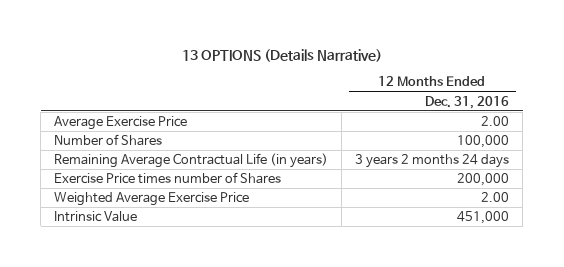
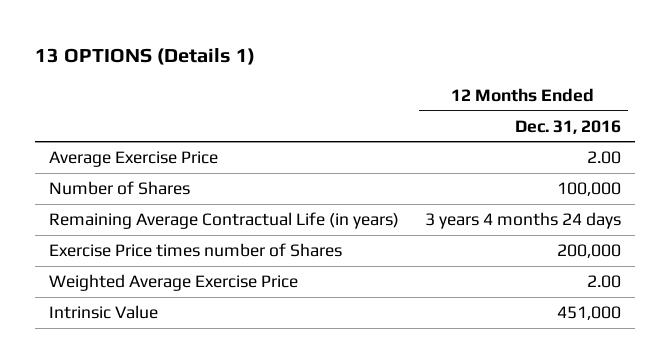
[181,48,382,62] 13 OPTIONS (Details Narrative) -> [35,48,256,66] 13 OPTIONS (Details 1)
[355,154,510,169] 3 years 2 months 24 days -> [425,212,622,230] 3 years 4 months 24 days

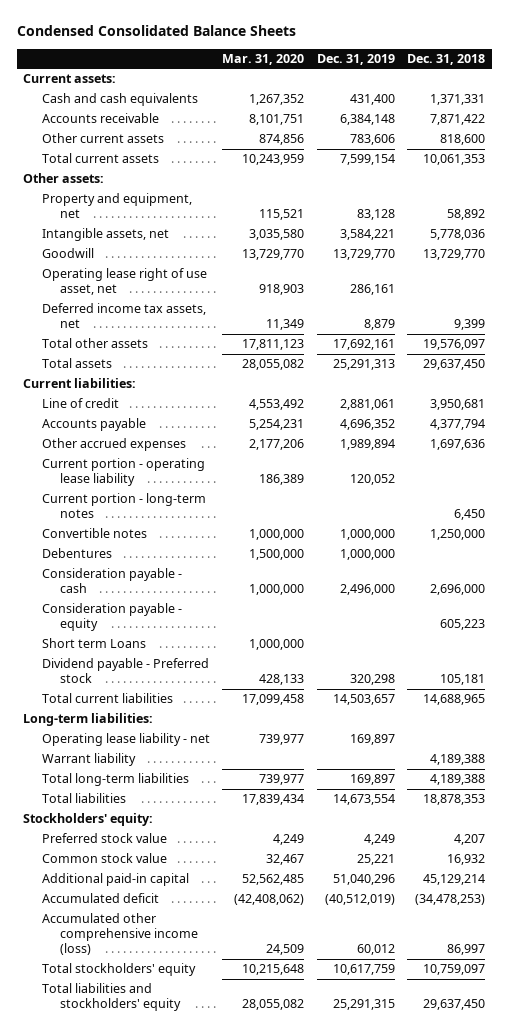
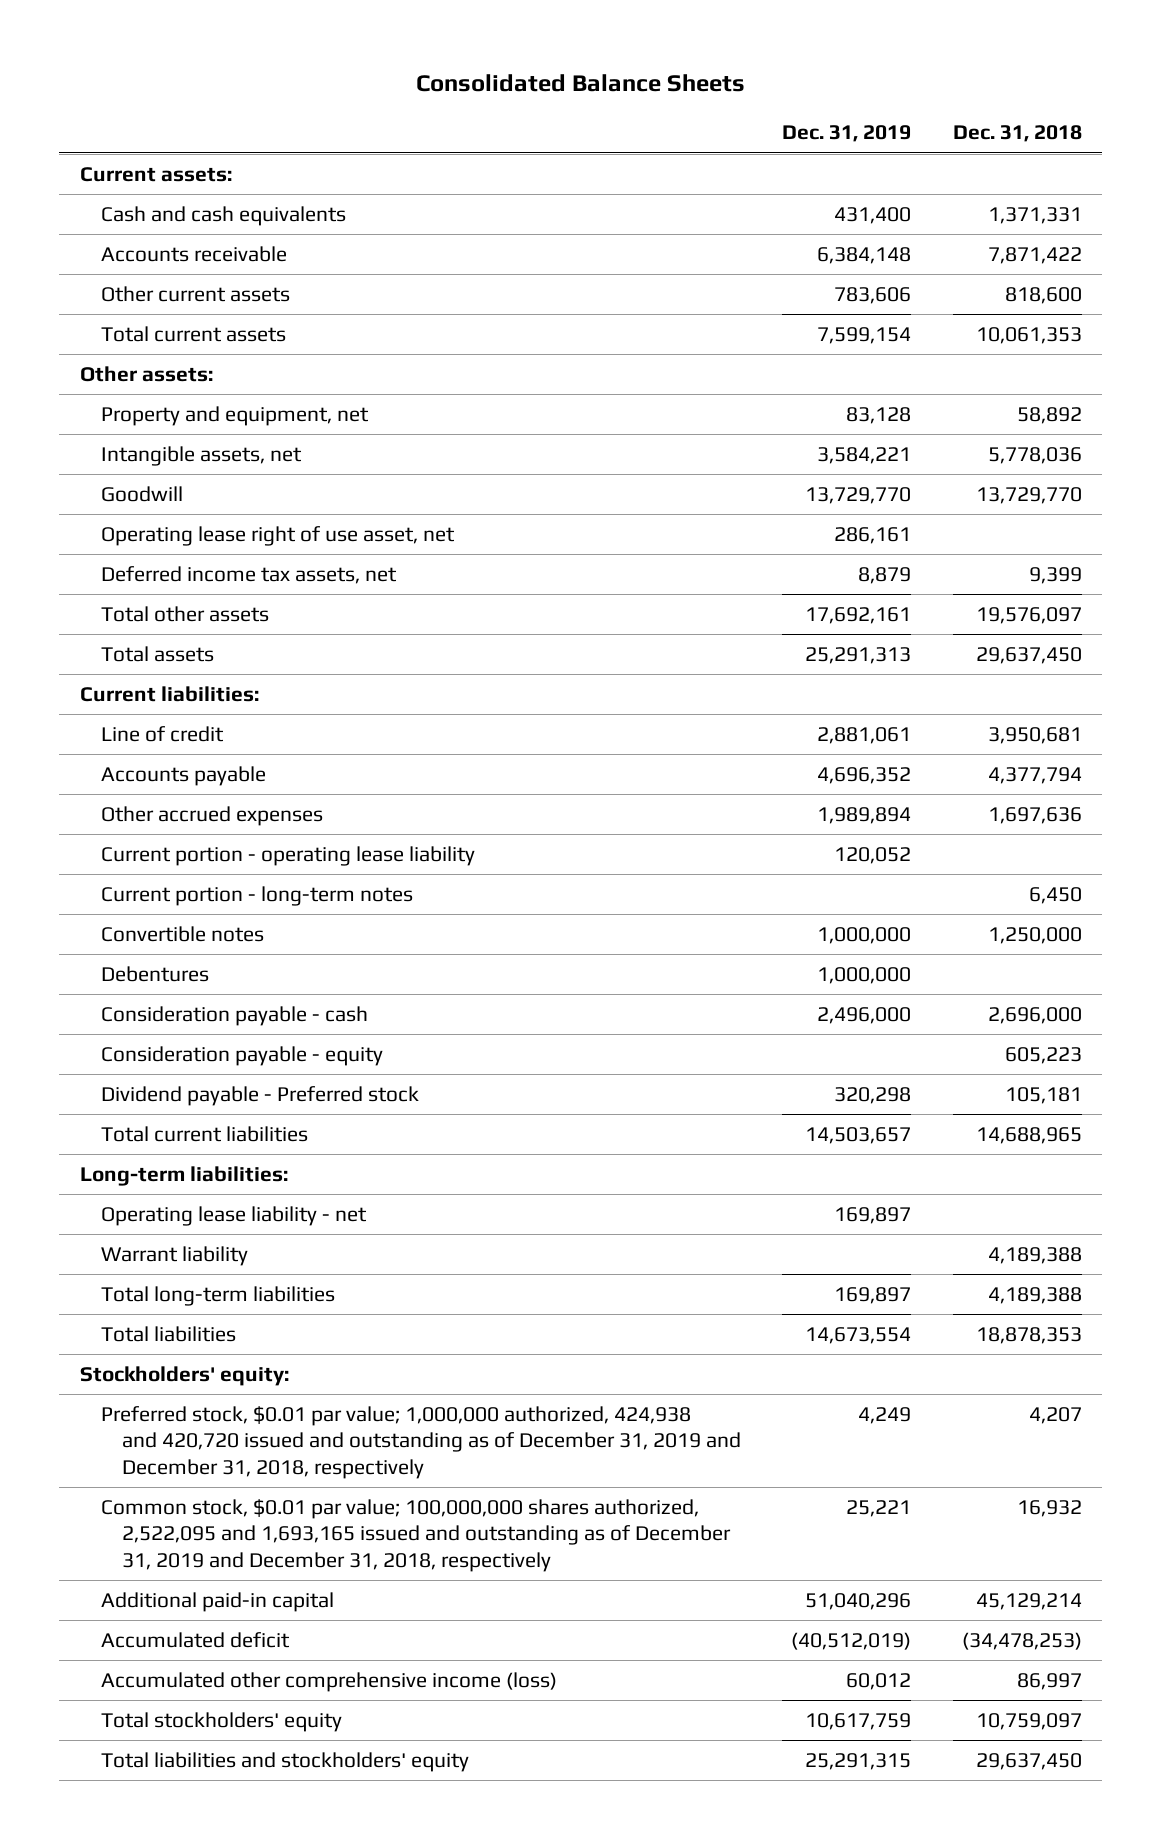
[16,25,296,37] Condensed Consolidated Balance Sheets -> [415,74,745,93] Consolidated Balance Sheets
[222,53,305,65] Mar. 31, 2020 -> none
[41,638,146,649] Short term Loans -> none
[41,833,167,844] Preferred stock value -> [100,1405,741,1479] Preferred stock, $0.01 par value; 1,000,000 authorized, 424,938 and 420,720 issued and outstanding as of December 31, 2019 and December 31, 2018, respectively
[41,853,167,864] Common stock value -> [100,1498,731,1572] Common stock, $0.01 par value; 100,000,000 shares authorized, 2,522,095 and 1,693,165 issued and outstanding as of December 31, 2019 and December 31, 2018, respectively

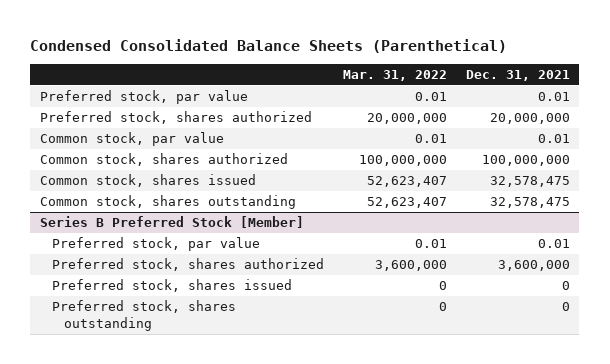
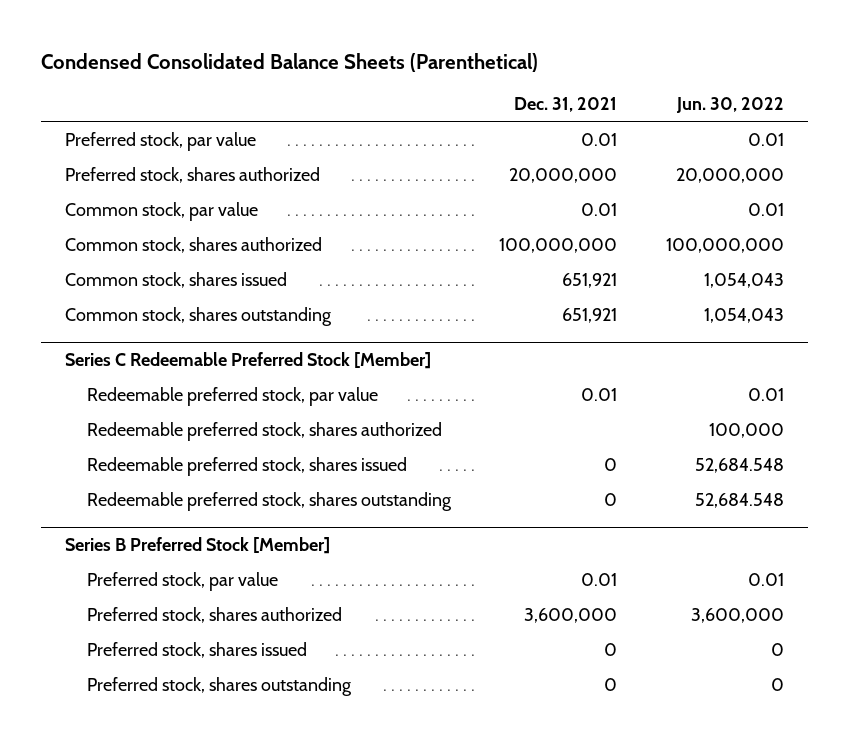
[342,70,447,82] Mar. 31, 2022 -> none
none -> [675,97,784,114] Jun. 30, 2022
[489,176,570,188] 32,578,475 -> [562,272,618,288] 651,921
[489,197,570,209] 32,578,475 -> [562,307,618,323] 651,921
none -> [65,352,432,370] Series C Redeemable Preferred Stock [Member]
none -> [86,386,378,406] Redeemable preferred stock, par value
none -> [86,421,442,441] Redeemable preferred stock, shares authorized
none -> [86,456,407,476] Redeemable preferred stock, shares issued
none -> [86,491,452,511] Redeemable preferred stock, shares outstanding

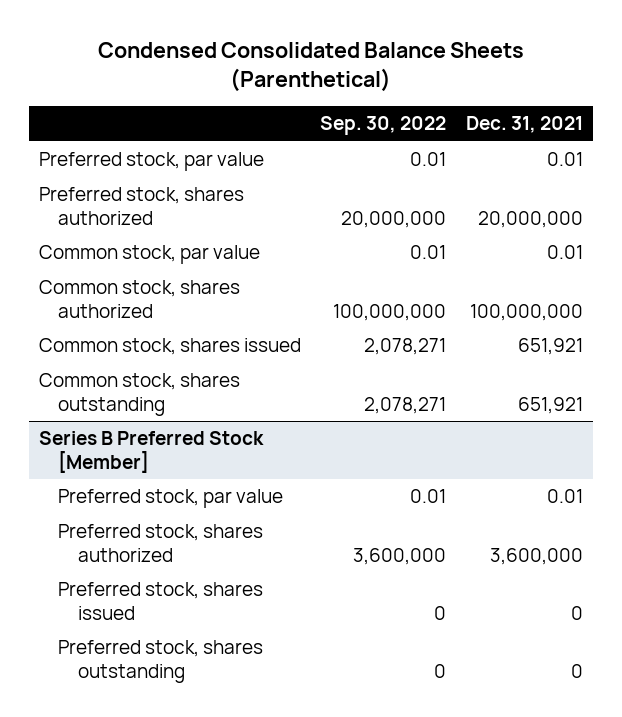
[675,97,784,114] Jun. 30, 2022 -> none
none -> [320,116,447,136] Sep. 30, 2022
[65,352,432,370] Series C Redeemable Preferred Stock [Member] -> none
[86,386,378,406] Redeemable preferred stock, par value -> none
[86,421,442,441] Redeemable preferred stock, shares authorized -> none
[86,456,407,476] Redeemable preferred stock, shares issued -> none
[86,491,452,511] Redeemable preferred stock, shares outstanding -> none

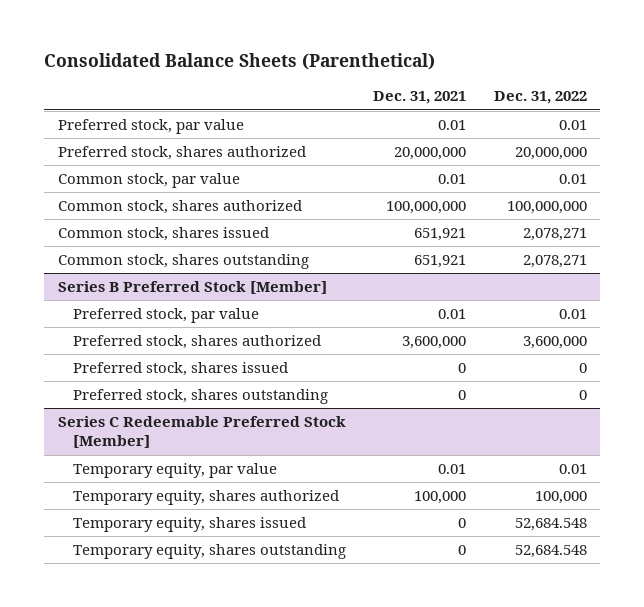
[97,42,524,93] Condensed Consolidated Balance Sheets (Parenthetical) -> [43,53,435,71] Consolidated Balance Sheets (Parenthetical)
[320,116,447,136] Sep. 30, 2022 -> none
none -> [493,91,587,105] Dec. 31, 2022
none -> [57,416,346,449] Series C Redeemable Preferred Stock [Member]
none -> [72,463,277,479] Temporary equity, par value
none -> [72,490,339,506] Temporary equity, shares authorized
none -> [72,517,306,533] Temporary equity, shares issued
none -> [72,544,346,560] Temporary equity, shares outstanding

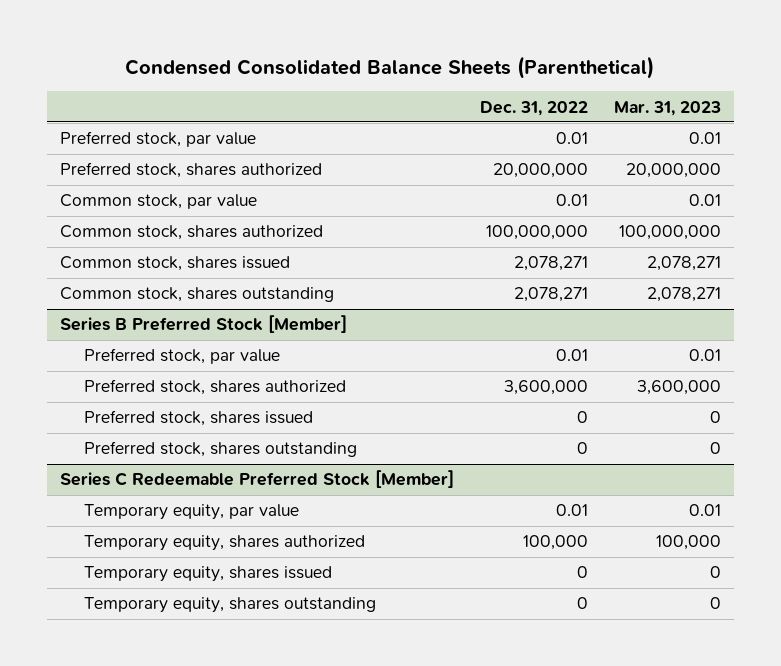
[43,53,435,71] Consolidated Balance Sheets (Parenthetical) -> [125,55,655,79] Condensed Consolidated Balance Sheets (Parenthetical)
[373,91,467,105] Dec. 31, 2021 -> none
none -> [614,100,722,116] Mar. 31, 2023
[514,518,587,532] 52,684.548 -> [576,566,588,579] 0
[514,545,587,559] 52,684.548 -> [576,597,588,610] 0

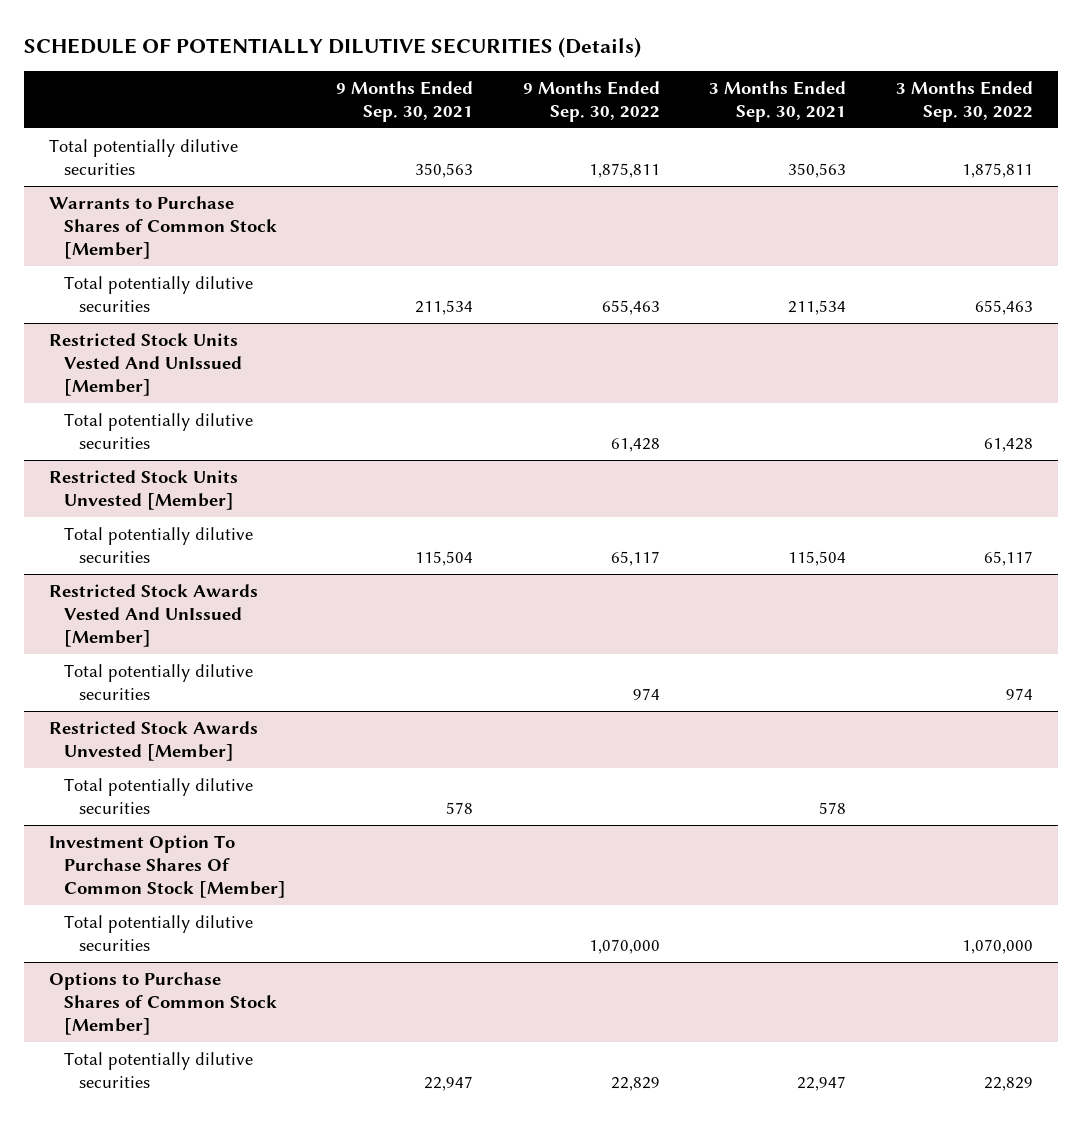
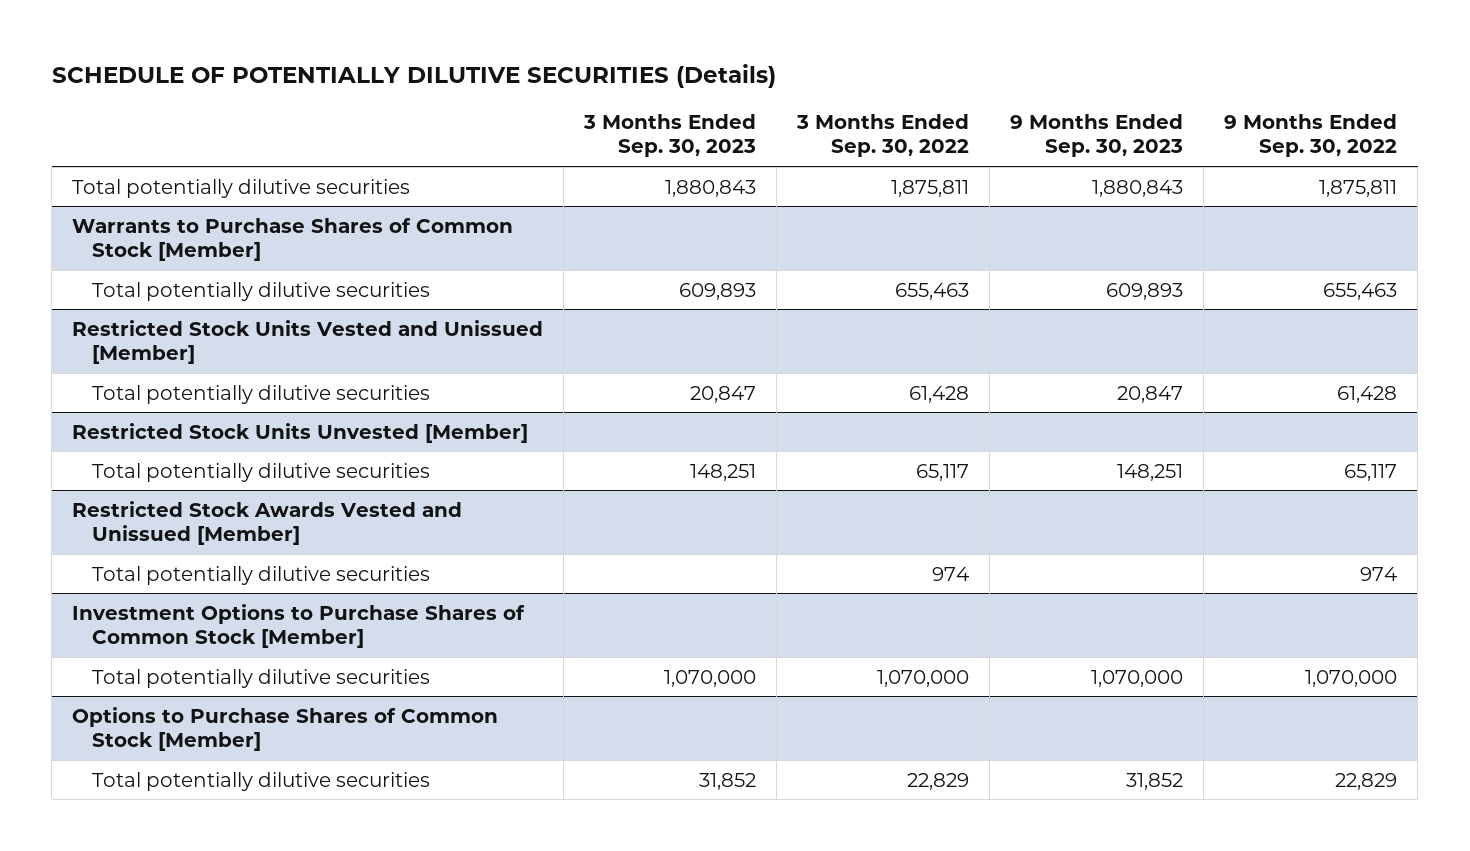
[335,81,473,123] 9 Months Ended Sep. 30, 2021 -> none
[709,81,847,123] 3 Months Ended Sep. 30, 2021 -> none
none -> [583,114,757,158] 3 Months Ended Sep. 30, 2023
none -> [1010,114,1184,158] 9 Months Ended Sep. 30, 2023
[48,332,242,397] Restricted Stock Units Vested And UnIssued [Member] -> [72,319,544,365] Restricted Stock Units Vested and Unissued [Member]
[48,583,258,648] Restricted Stock Awards Vested And UnIssued [Member] -> [72,500,463,546] Restricted Stock Awards Vested and Unissued [Member]
[48,720,258,761] Restricted Stock Awards Unvested [Member] -> none
[63,777,253,814] Total potentially dilutive securities -> none
[48,834,286,899] Investment Option To Purchase Shares Of Common Stock [Member] -> [72,603,526,649] Investment Options to Purchase Shares of Common Stock [Member]

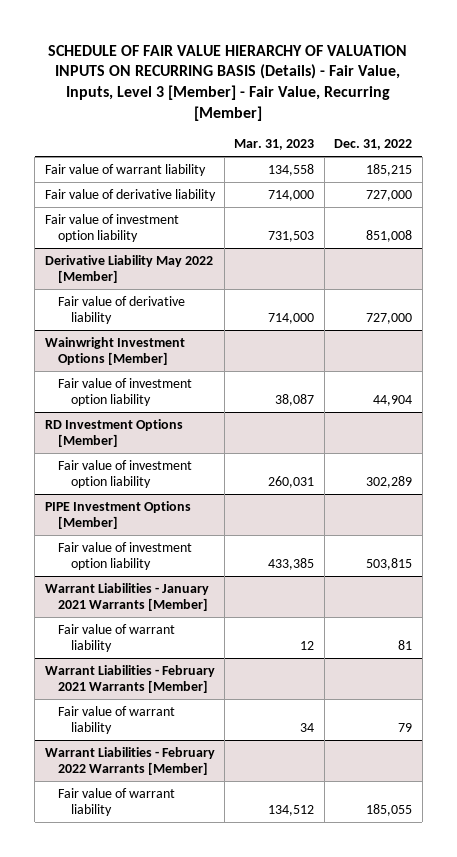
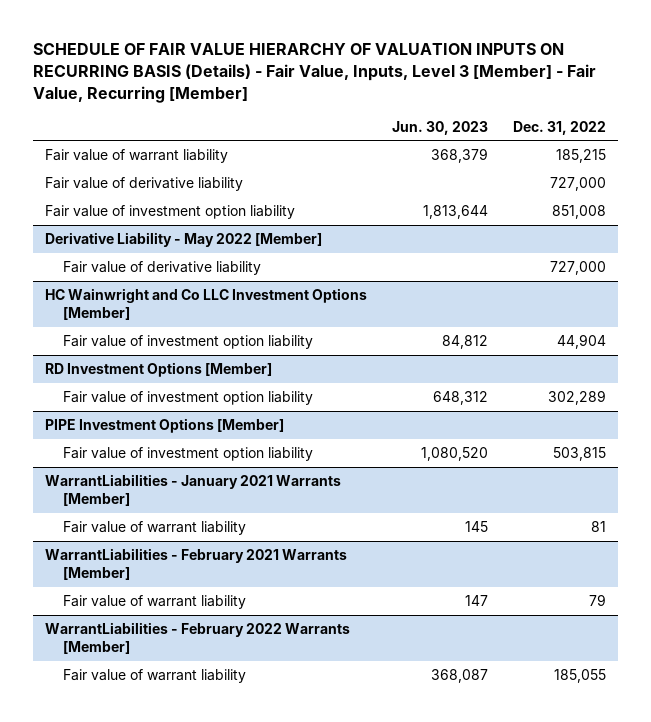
[234,139,315,151] Mar. 31, 2023 -> none
none -> [392,120,489,135] Jun. 30, 2023
[44,254,213,283] Derivative Liability May 2022 [Member] -> [45,231,323,247] Derivative Liability - May 2022 [Member]
[44,336,185,365] Wainwright Investment Options [Member] -> [45,287,368,321] HC Wainwright and Co LLC Investment Options [Member]
[44,582,209,611] Warrant Liabilities - January 2021 Warrants [Member] -> [45,473,342,507] WarrantLiabilities - January 2021 Warrants [Member]
[44,664,215,693] Warrant Liabilities - February 2021 Warrants [Member] -> [45,547,348,581] WarrantLiabilities - February 2021 Warrants [Member]
[44,746,215,775] Warrant Liabilities - February 2022 Warrants [Member] -> [45,621,351,655] WarrantLiabilities - February 2022 Warrants [Member]

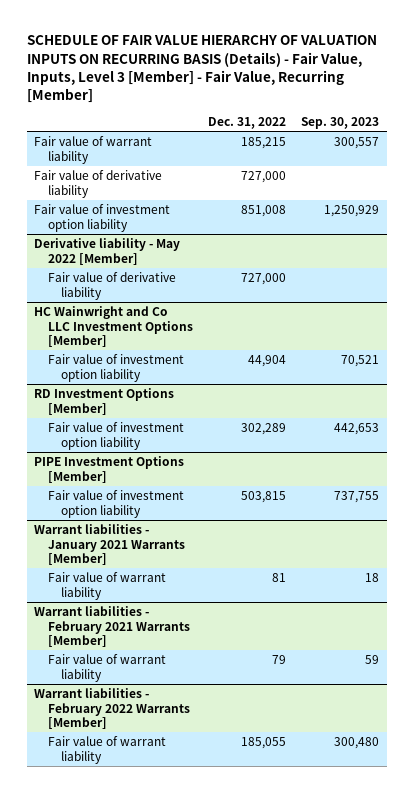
[392,120,489,135] Jun. 30, 2023 -> none
none -> [301,116,380,129] Sep. 30, 2023
[45,231,323,247] Derivative Liability - May 2022 [Member] -> [34,237,181,265] Derivative liability - May 2022 [Member]
[45,473,342,507] WarrantLiabilities - January 2021 Warrants [Member] -> [34,523,185,566] Warrant liabilities - January 2021 Warrants [Member]
[45,547,348,581] WarrantLiabilities - February 2021 Warrants [Member] -> [34,605,190,648] Warrant liabilities - February 2021 Warrants [Member]
[45,621,351,655] WarrantLiabilities - February 2022 Warrants [Member] -> [34,687,190,730] Warrant liabilities - February 2022 Warrants [Member]

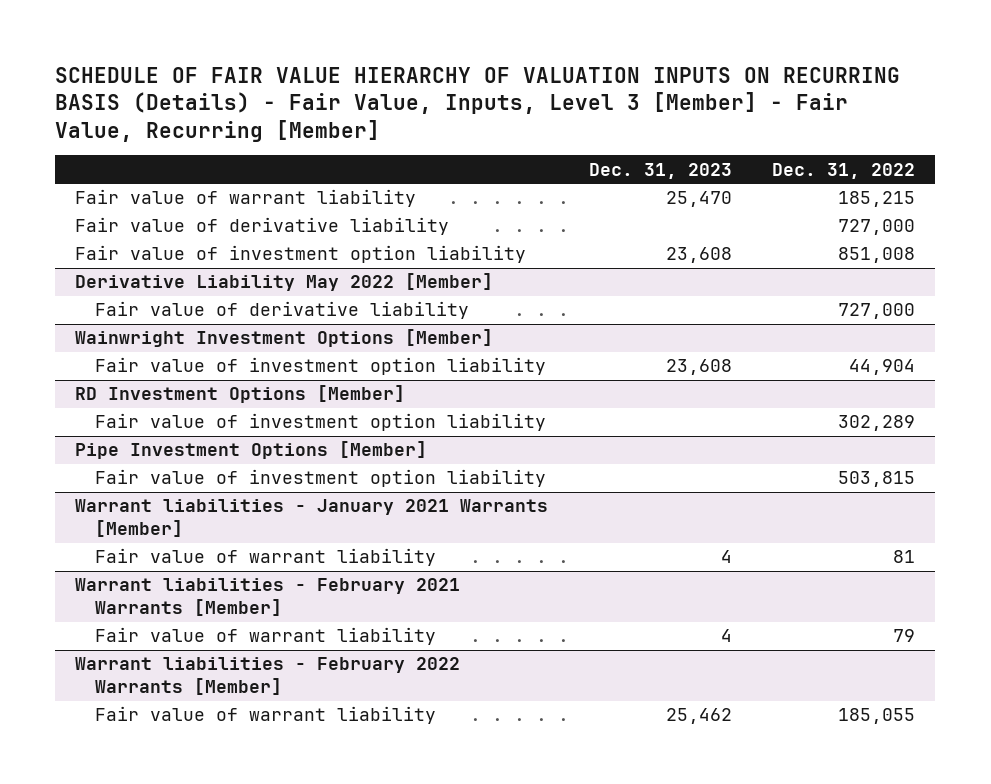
[301,116,380,129] Sep. 30, 2023 -> none
none -> [588,162,732,179] Dec. 31, 2023
[34,237,181,265] Derivative liability - May 2022 [Member] -> [75,273,494,292] Derivative Liability May 2022 [Member]
[34,305,193,348] HC Wainwright and Co LLC Investment Options [Member] -> [75,329,494,348] Wainwright Investment Options [Member]
[34,455,185,483] PIPE Investment Options [Member] -> [75,441,428,460] Pipe Investment Options [Member]

